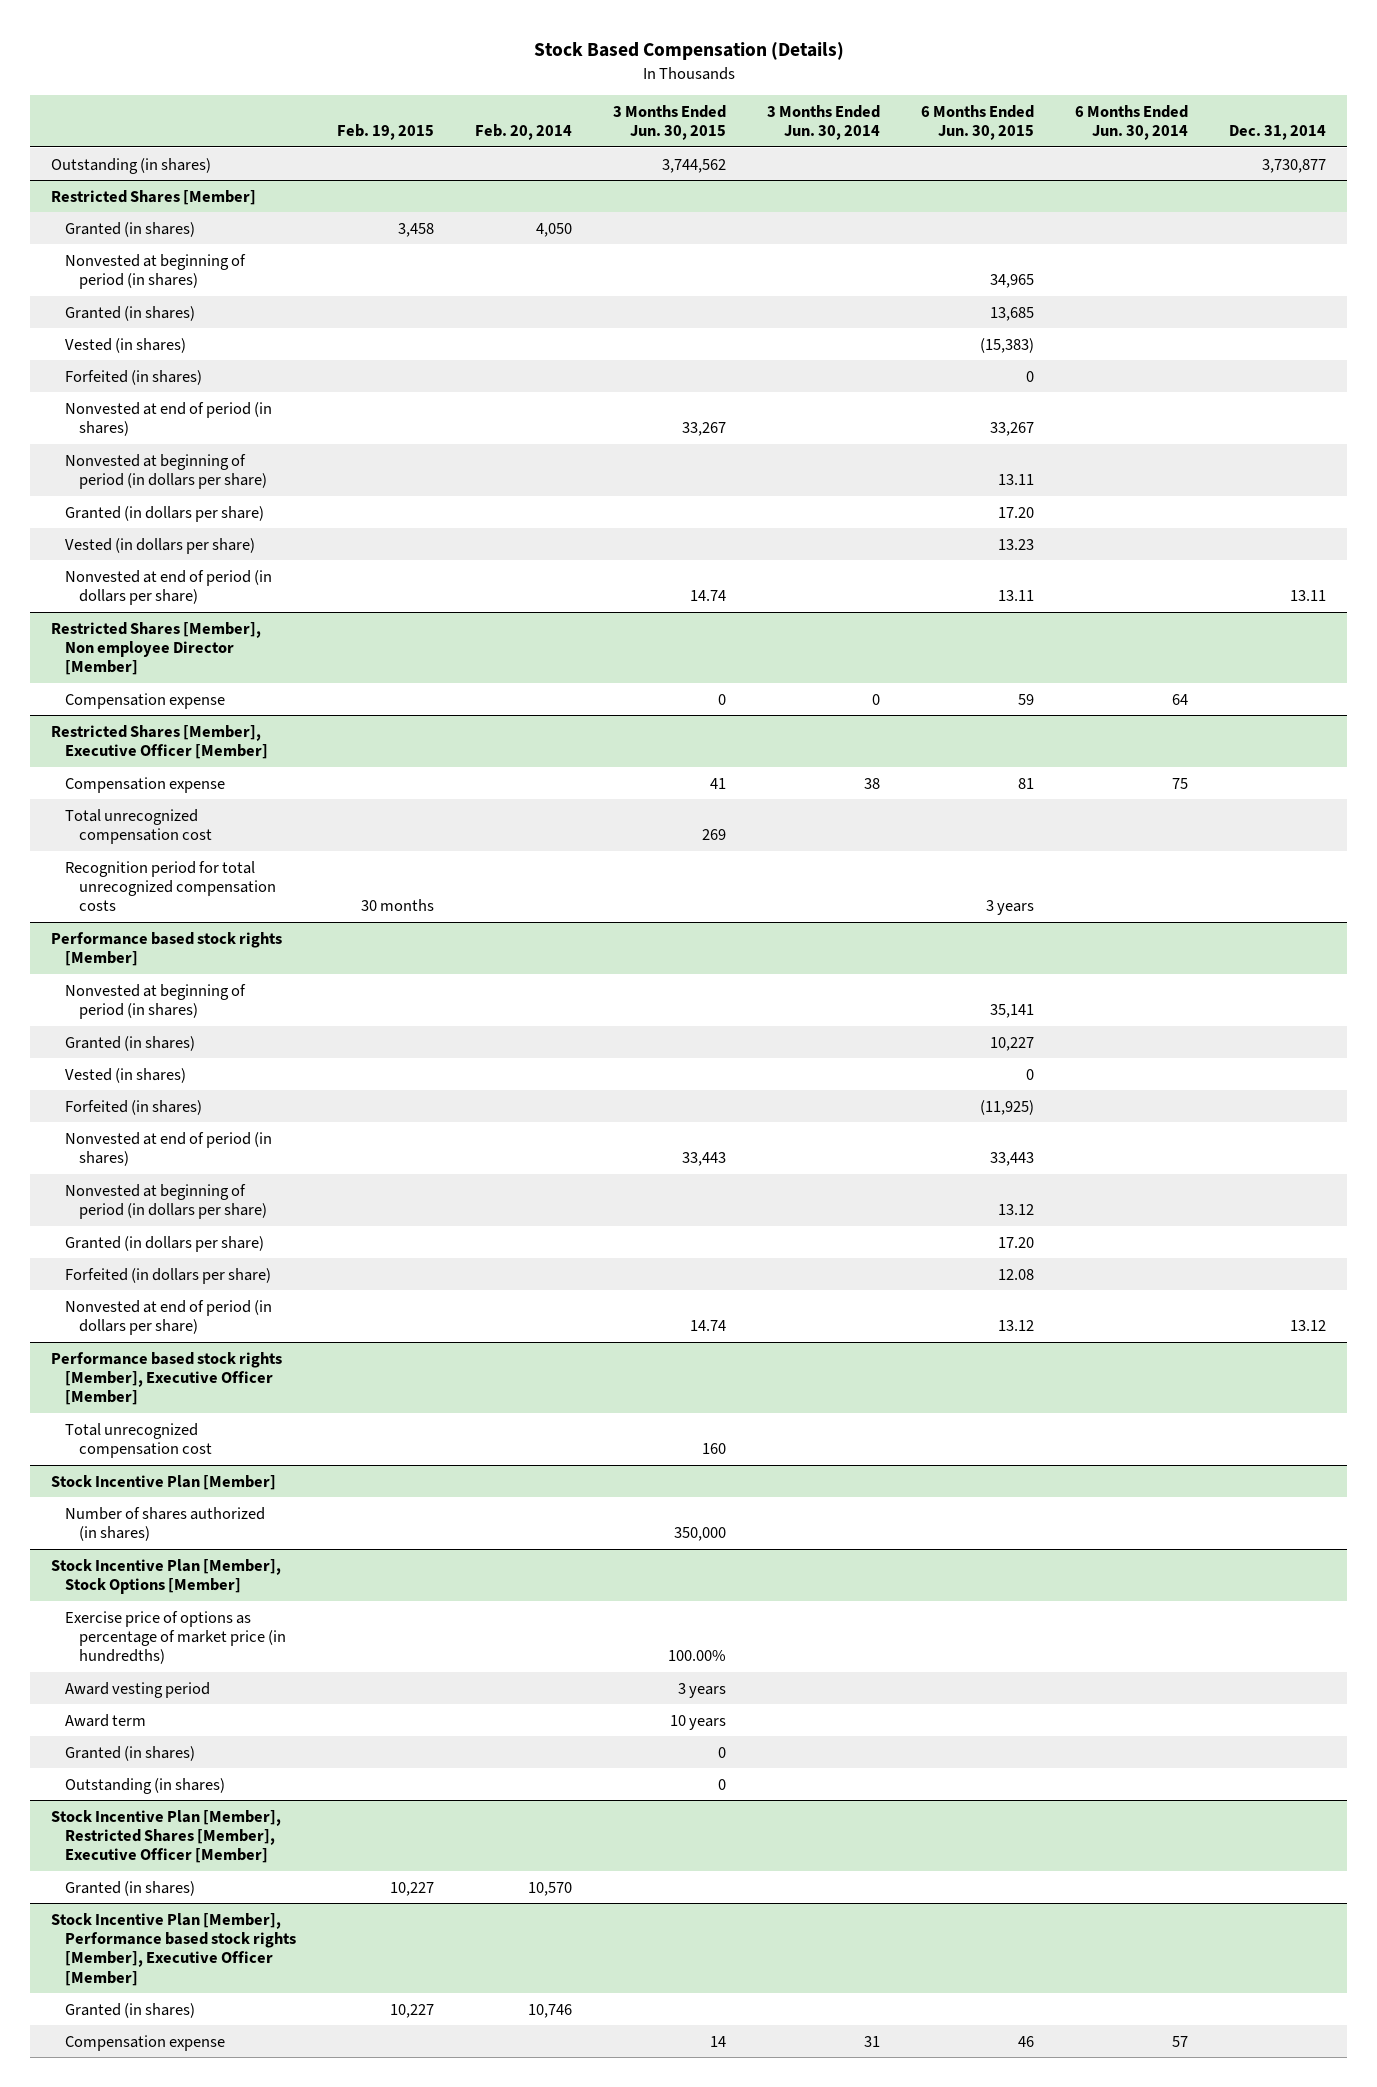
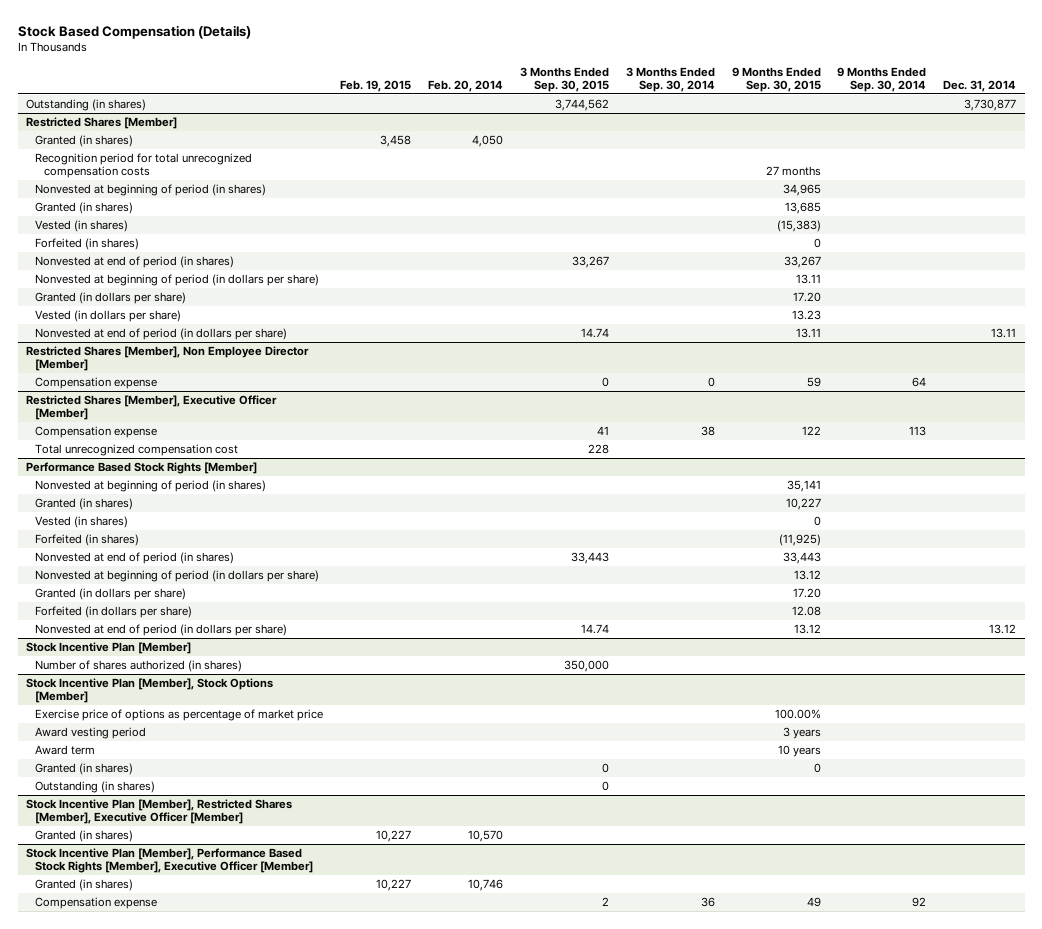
[613,104,727,141] 3 Months Ended Jun. 30, 2015 -> none
[767,104,881,141] 3 Months Ended Jun. 30, 2014 -> none
[921,104,1035,141] 6 Months Ended Jun. 30, 2015 -> none
[1075,104,1189,141] 6 Months Ended Jun. 30, 2014 -> none
none -> [519,66,609,93] 3 Months Ended Sep. 30, 2015
none -> [625,66,715,93] 3 Months Ended Sep. 30, 2014
none -> [731,66,821,93] 9 Months Ended Sep. 30, 2015
none -> [837,66,927,93] 9 Months Ended Sep. 30, 2014
none -> [35,152,253,179] Recognition period for total unrecognized compensation costs
[50,621,261,676] Restricted Shares [Member], Non employee Director [Member] -> [26,345,310,372] Restricted Shares [Member], Non Employee Director [Member]
[64,860,277,912] Recognition period for total unrecognized compensation costs -> none
[50,931,282,967] Performance based stock rights [Member] -> [26,461,258,474] Performance Based Stock Rights [Member]
[50,1351,282,1406] Performance based stock rights [Member], Executive Officer [Member] -> none
[64,1422,213,1459] Total unrecognized compensation cost -> none
[64,1610,287,1665] Exercise price of options as percentage of market price (in hundredths) -> [35,708,324,721] Exercise price of options as percentage of market price
[50,1912,296,1986] Stock Incentive Plan [Member], Performance based stock rights [Member], Executive Officer [Member] -> [26,847,314,874] Stock Incentive Plan [Member], Performance Based Stock Rights [Member], Executive Officer [Member]

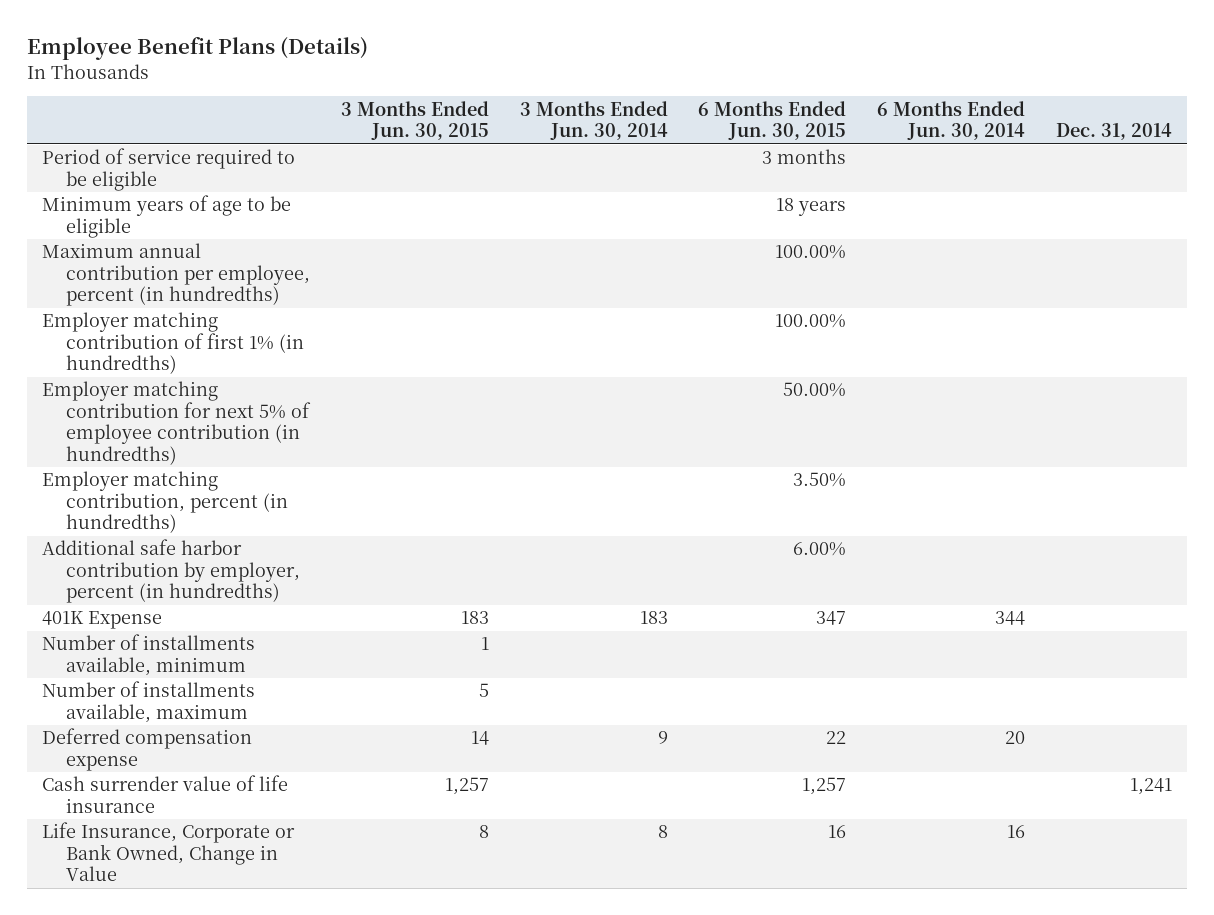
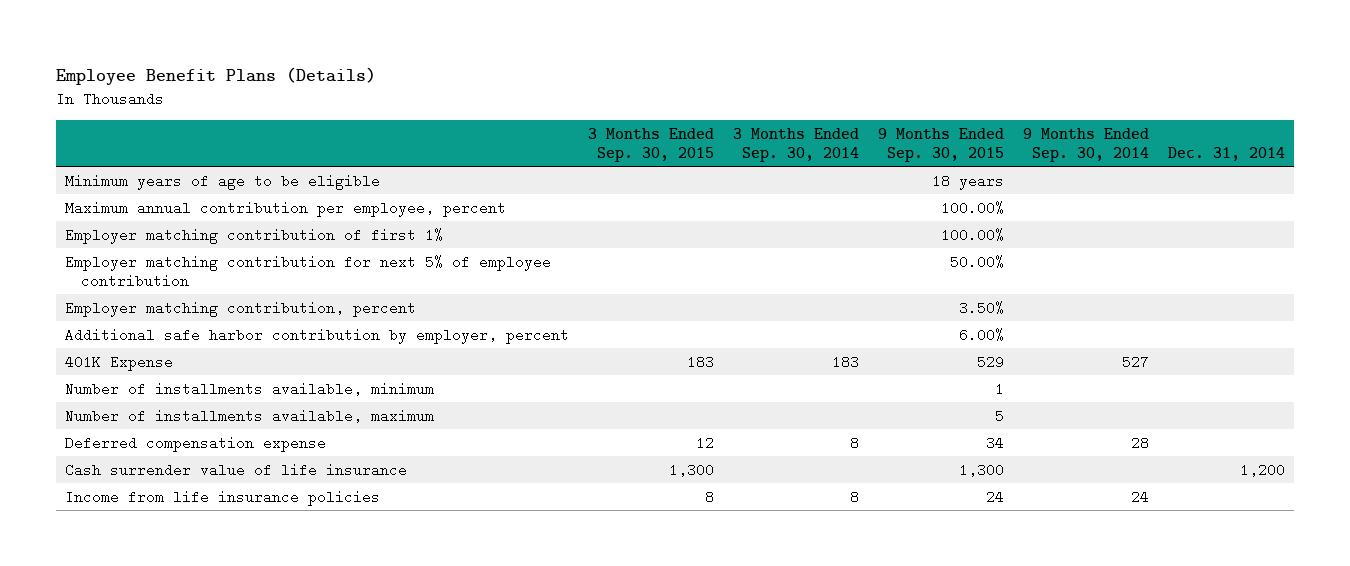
[341,100,490,141] 3 Months Ended Jun. 30, 2015 -> none
[519,100,668,141] 3 Months Ended Jun. 30, 2014 -> none
[698,100,847,141] 6 Months Ended Jun. 30, 2015 -> none
[876,100,1025,141] 6 Months Ended Jun. 30, 2014 -> none
none -> [588,127,715,162] 3 Months Ended Sep. 30, 2015
none -> [733,127,860,162] 3 Months Ended Sep. 30, 2014
none -> [878,127,1005,162] 9 Months Ended Sep. 30, 2015
none -> [1023,127,1150,162] 9 Months Ended Sep. 30, 2014
[41,148,295,191] Period of service required to be eligible -> none
[41,243,311,307] Maximum annual contribution per employee, percent (in hundredths) -> [65,200,507,217] Maximum annual contribution per employee, percent
[41,312,305,375] Employer matching contribution of first 1% (in hundredths) -> [65,227,444,244] Employer matching contribution of first 1%
[41,381,312,465] Employer matching contribution for next 5% of employee contribution (in hundredths) -> [65,254,552,288] Employer matching contribution for next 5% of employee contribution
[41,471,289,534] Employer matching contribution, percent (in hundredths) -> [65,300,417,317] Employer matching contribution, percent
[41,539,301,604] Additional safe harbor contribution by employer, percent (in hundredths) -> [65,327,570,344] Additional safe harbor contribution by employer, percent
[41,822,295,882] Life Insurance, Corporate or Bank Owned, Change in Value -> none
[1129,778,1172,796] 1,241 -> [1240,462,1286,477] 1,200
none -> [65,489,381,506] Income from life insurance policies

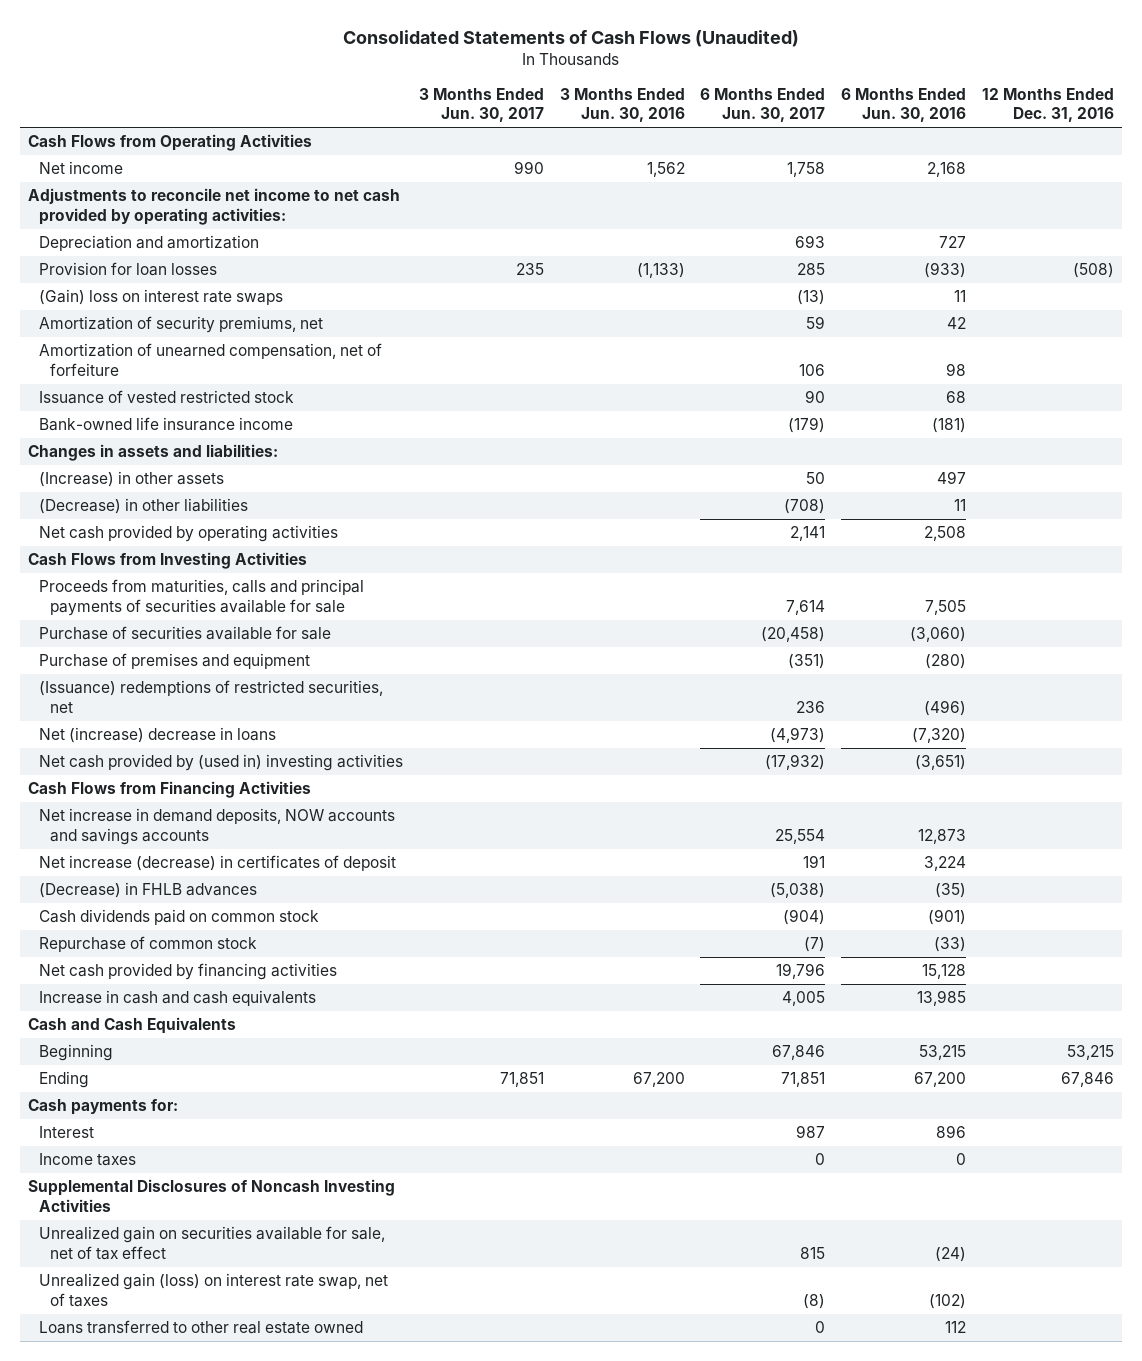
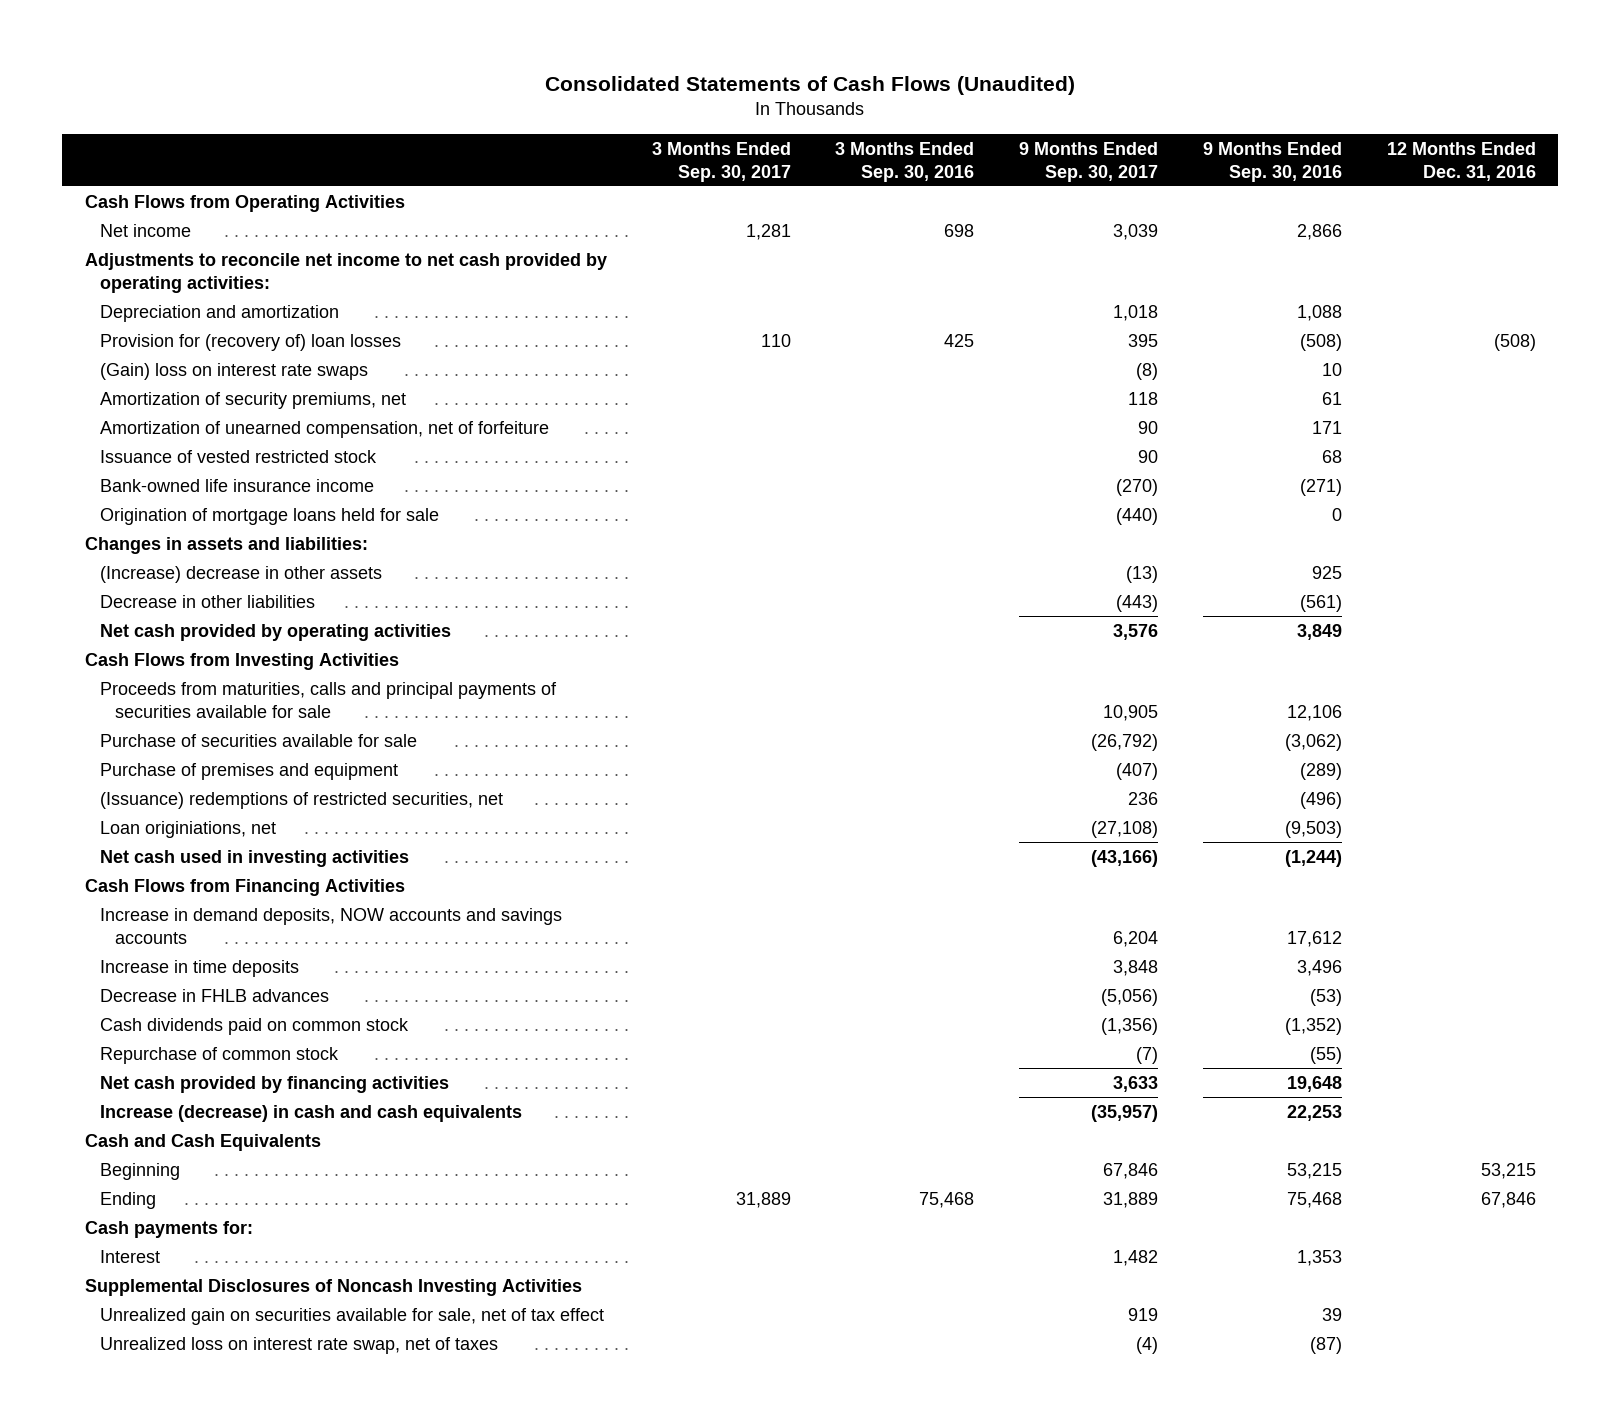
[418,87,544,123] 3 Months Ended Jun. 30, 2017 -> none
[559,87,685,123] 3 Months Ended Jun. 30, 2016 -> none
[700,87,826,123] 6 Months Ended Jun. 30, 2017 -> none
[841,87,967,123] 6 Months Ended Jun. 30, 2016 -> none
none -> [651,141,791,182] 3 Months Ended Sep. 30, 2017
none -> [835,141,975,182] 3 Months Ended Sep. 30, 2016
none -> [1019,141,1159,182] 9 Months Ended Sep. 30, 2017
none -> [1202,141,1342,182] 9 Months Ended Sep. 30, 2016
[38,262,217,277] Provision for loan losses -> [99,334,401,352] Provision for (recovery of) loan losses
none -> [99,508,439,526] Origination of mortgage loans held for sale
[38,471,224,488] (Increase) in other assets -> [99,566,382,584] (Increase) decrease in other assets
[38,498,248,515] (Decrease) in other liabilities -> [99,595,315,609] Decrease in other liabilities
[38,727,276,744] Net (increase) decrease in loans -> [99,821,276,839] Loan originiations, net
[38,754,403,772] Net cash provided by (used in) investing activities -> [99,850,409,868] Net cash used in investing activities
[38,808,395,845] Net increase in demand deposits, NOW accounts and savings accounts -> [99,908,562,944] Increase in demand deposits, NOW accounts and savings accounts
[38,855,396,872] Net increase (decrease) in certificates of deposit -> [99,960,299,978] Increase in time deposits
[38,882,257,899] (Decrease) in FHLB advances -> [99,989,329,1003] Decrease in FHLB advances
[38,990,316,1007] Increase in cash and cash equivalents -> [99,1105,522,1123] Increase (decrease) in cash and cash equivalents
[38,1153,136,1167] Income taxes -> none
[38,1320,363,1335] Loans transferred to other real estate owned -> none
[38,1273,388,1307] Unrealized gain (loss) on interest rate swap, net of taxes -> [99,1337,498,1355] Unrealized loss on interest rate swap, net of taxes

